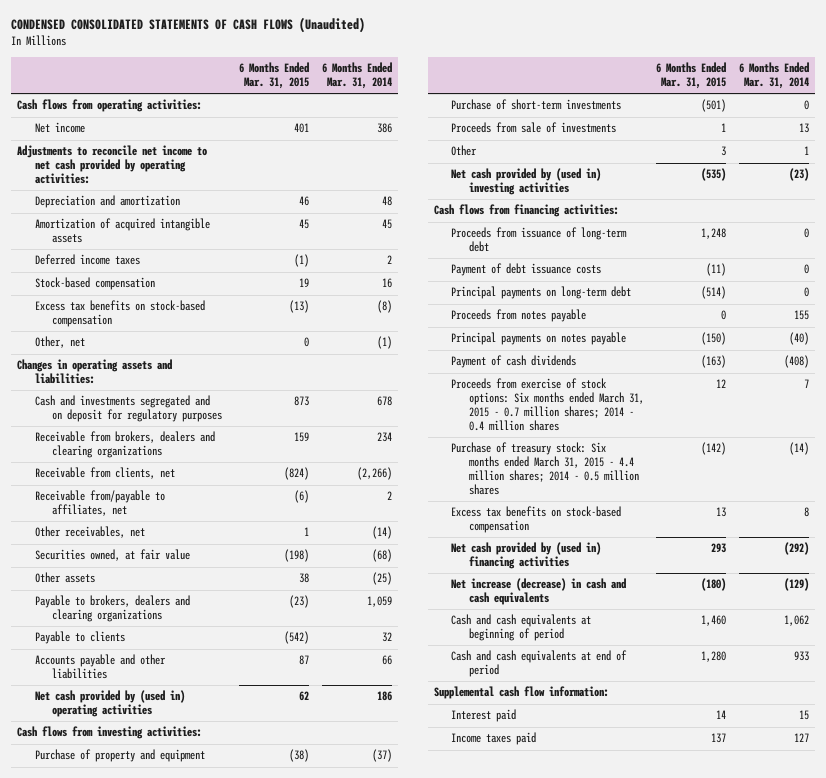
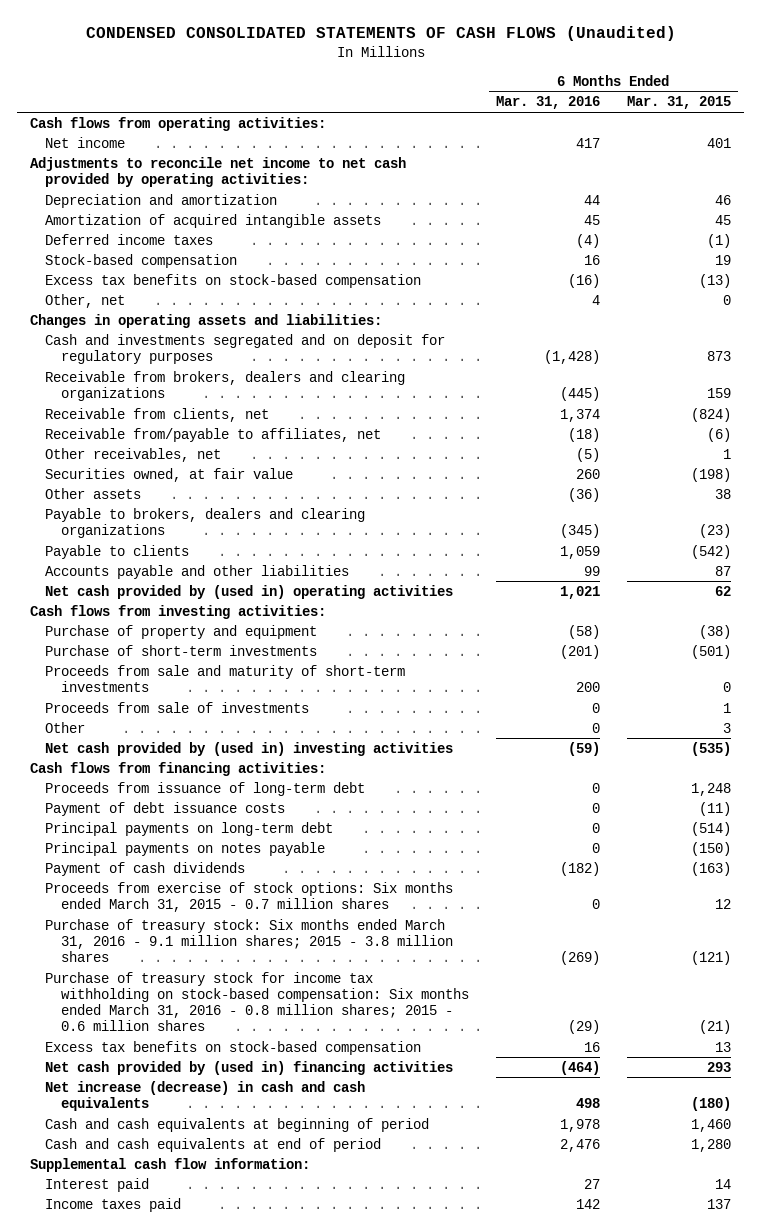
[322,62,393,90] 6 Months Ended Mar. 31, 2014 -> none
none -> [495,96,600,110] Mar. 31, 2016
none -> [45,664,406,692] Proceeds from sale and maturity of short-term investments
[451,309,587,323] Proceeds from notes payable -> none
[451,378,644,431] Proceeds from exercise of stock options: Six months ended March 31, 2015 - 0.7 million shares; 2014 - 0.4 million shares -> [45,881,454,912] Proceeds from exercise of stock options: Six months ended March 31, 2015 - 0.7 million shares
[451,442,639,495] Purchase of treasury stock: Six months ended March 31, 2015 - 4.4 million shares; 2014 - 0.5 million shares -> [45,918,453,963] Purchase of treasury stock: Six months ended March 31, 2016 - 9.1 million shares; 2015 - 3.8 million shares
[701,442,727,456] (142) -> [690,951,731,966] (121)
none -> [45,971,469,1032] Purchase of treasury stock for income tax withholding on stock-based compensation: Six months ended March 31, 2016 - 0.8 million shares; 2015 - 0.6 million shares

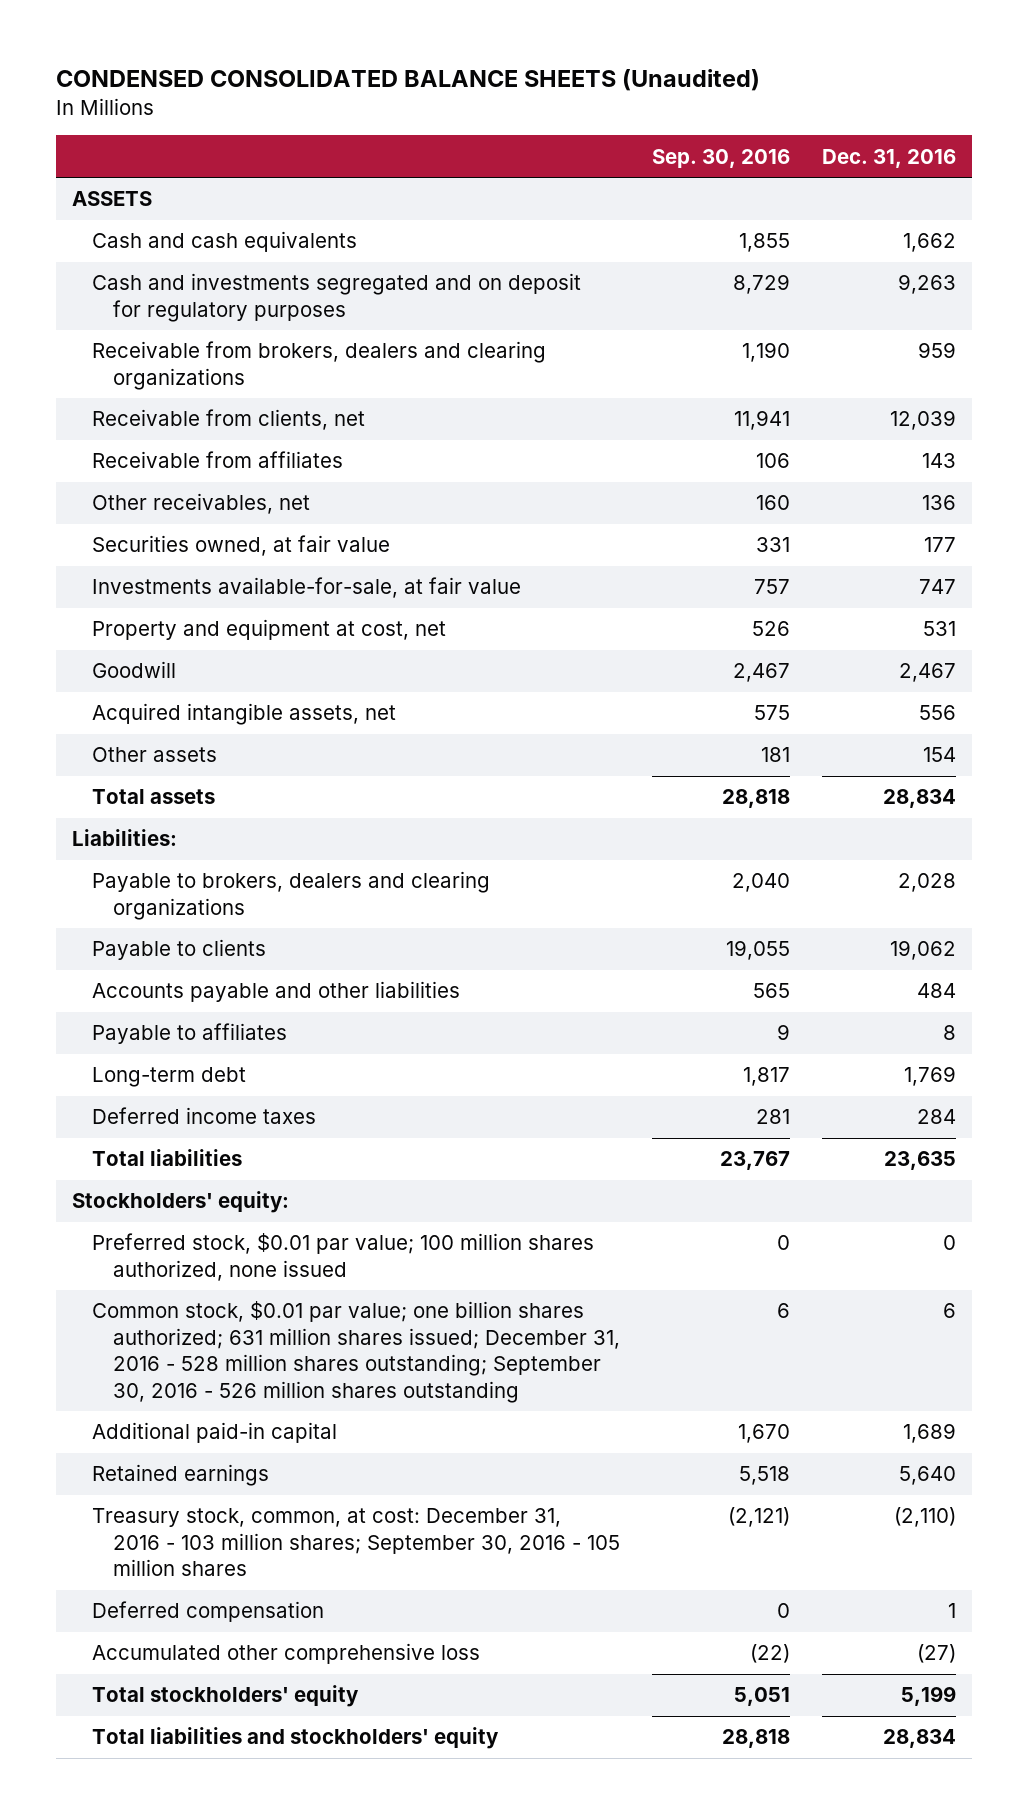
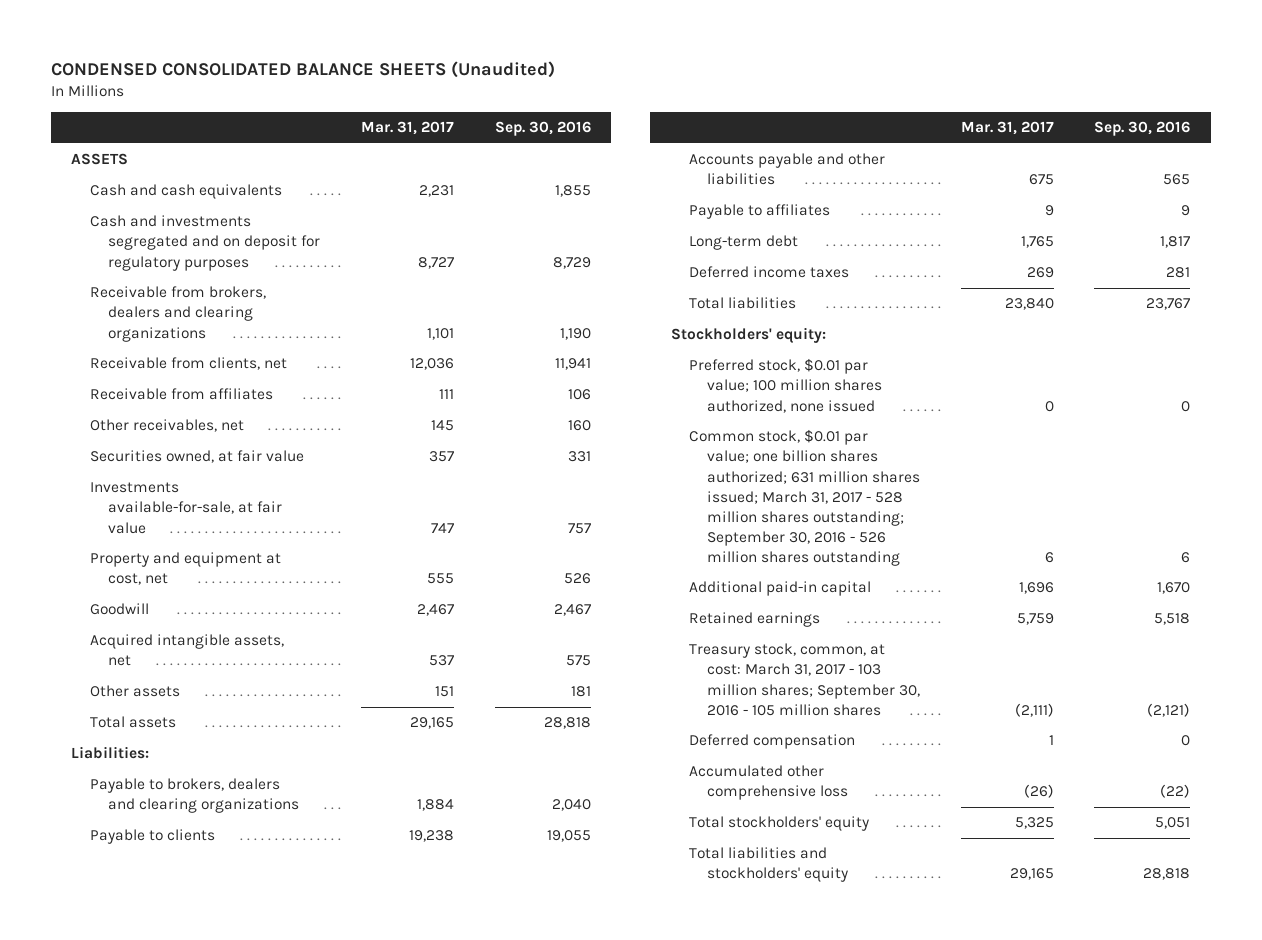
[822,148,957,168] Dec. 31, 2016 -> none
none -> [361,121,455,136] Mar. 31, 2017
[92,1301,620,1403] Common stock, $0.01 par value; one billion shares authorized; 631 million shares issued; December 31, 2016 - 528 million shares outstanding; September 30, 2016 - 526 million shares outstanding -> [688,429,921,566] Common stock, $0.01 par value; one billion shares authorized; 631 million shares issued; March 31, 2017 - 528 million shares outstanding; September 30, 2016 - 526 million shares outstanding
[92,1508,620,1577] Treasury stock, common, at cost: December 31, 2016 - 103 million shares; September 30, 2016 - 105 million shares -> [688,643,921,716] Treasury stock, common, at cost: March 31, 2017 - 103 million shares; September 30, 2016 - 105 million shares

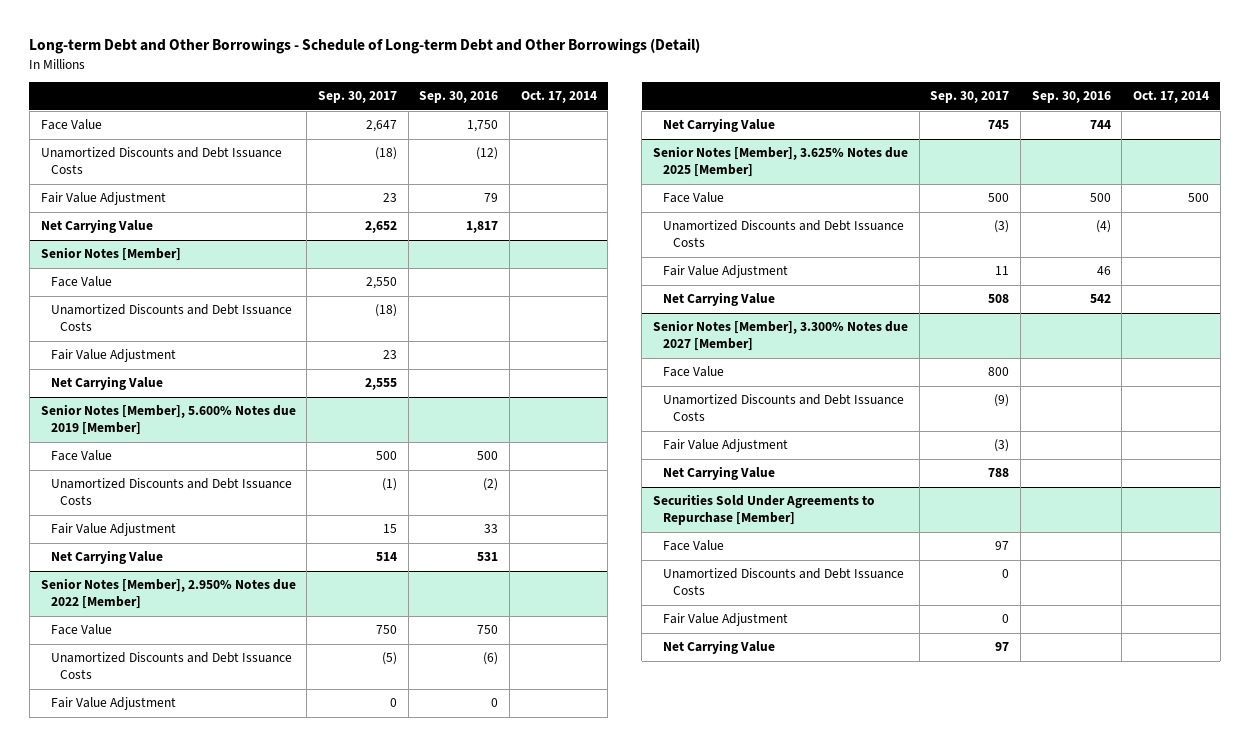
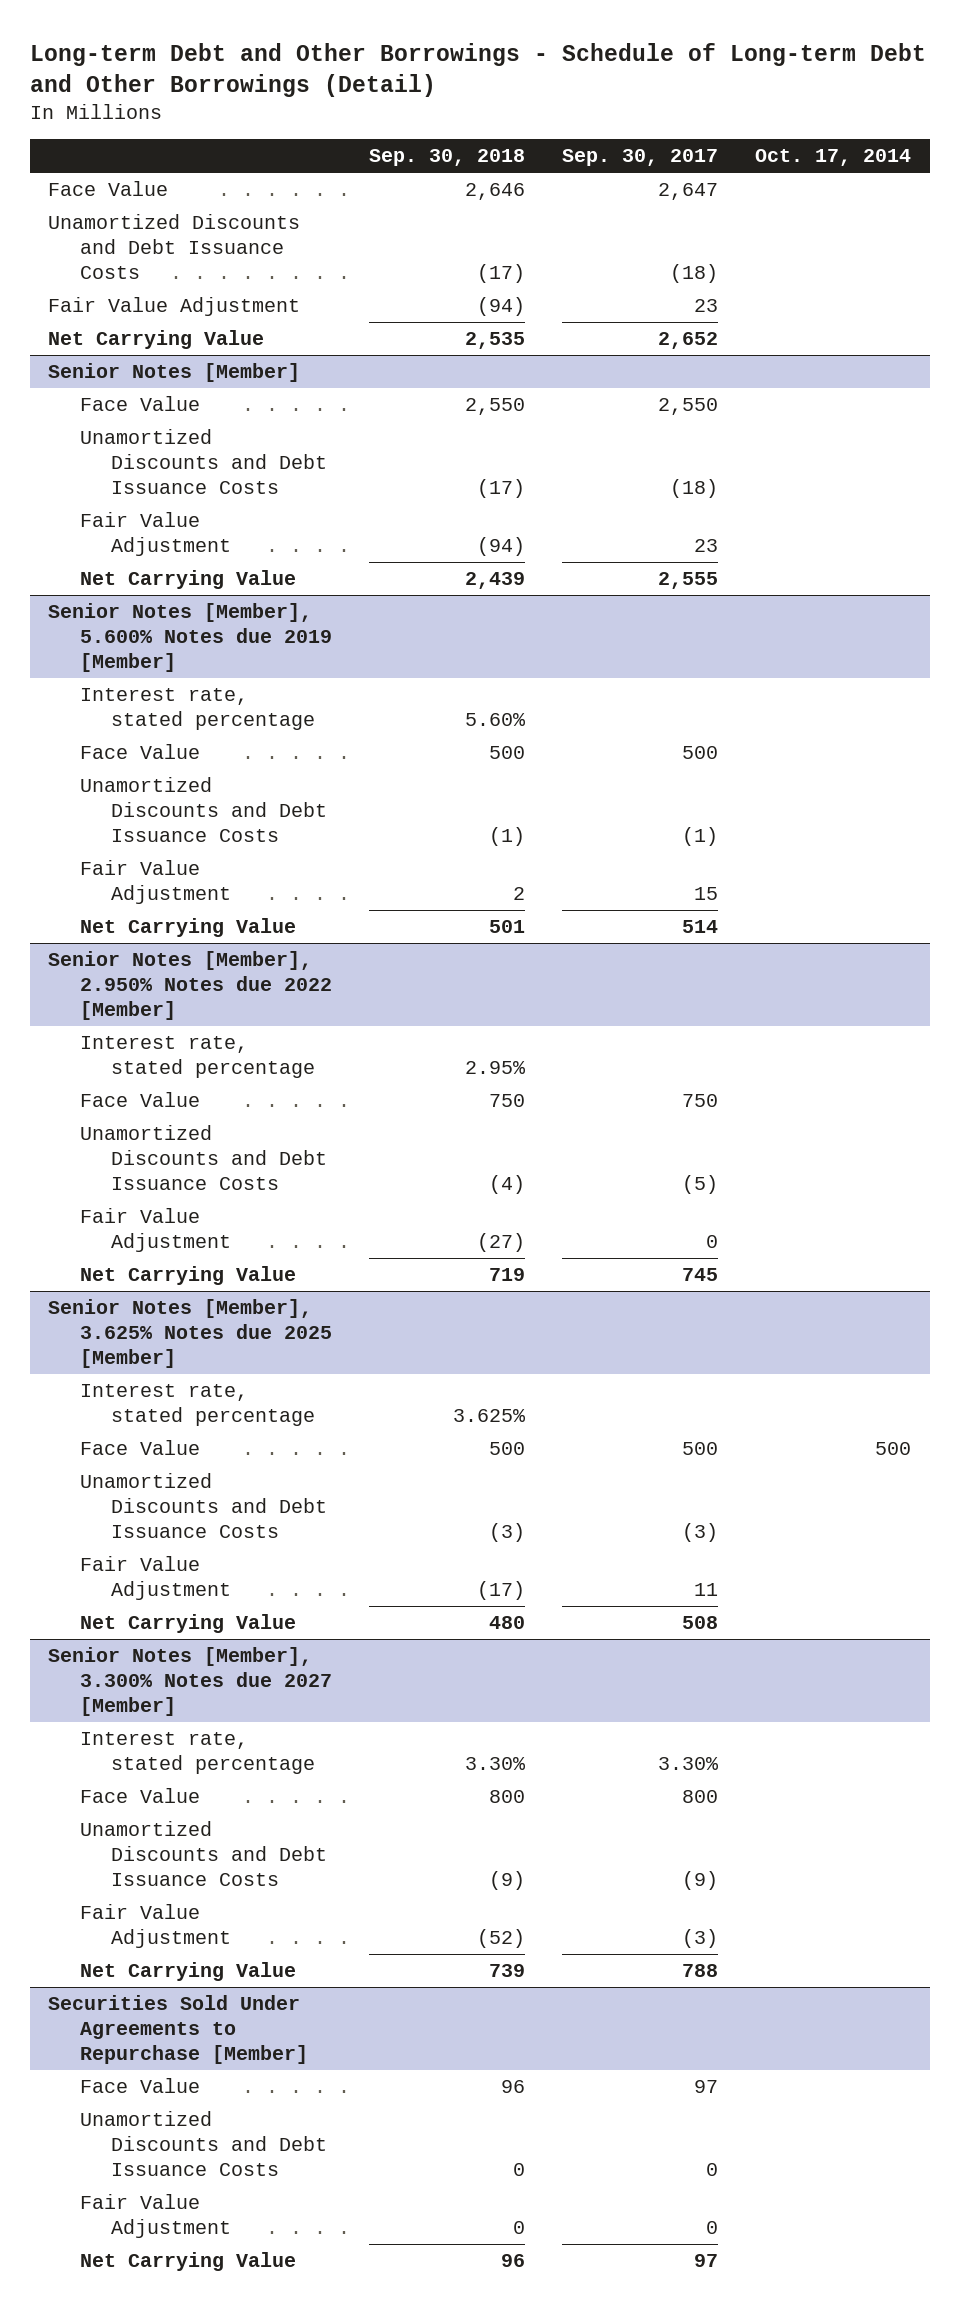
[419,91,499,104] Sep. 30, 2016 -> none
none -> [368,149,525,167] Sep. 30, 2018
none -> [79,688,316,730] Interest rate, stated percentage
none -> [79,1036,316,1078] Interest rate, stated percentage
none -> [79,1384,316,1426] Interest rate, stated percentage
none -> [79,1732,316,1774] Interest rate, stated percentage

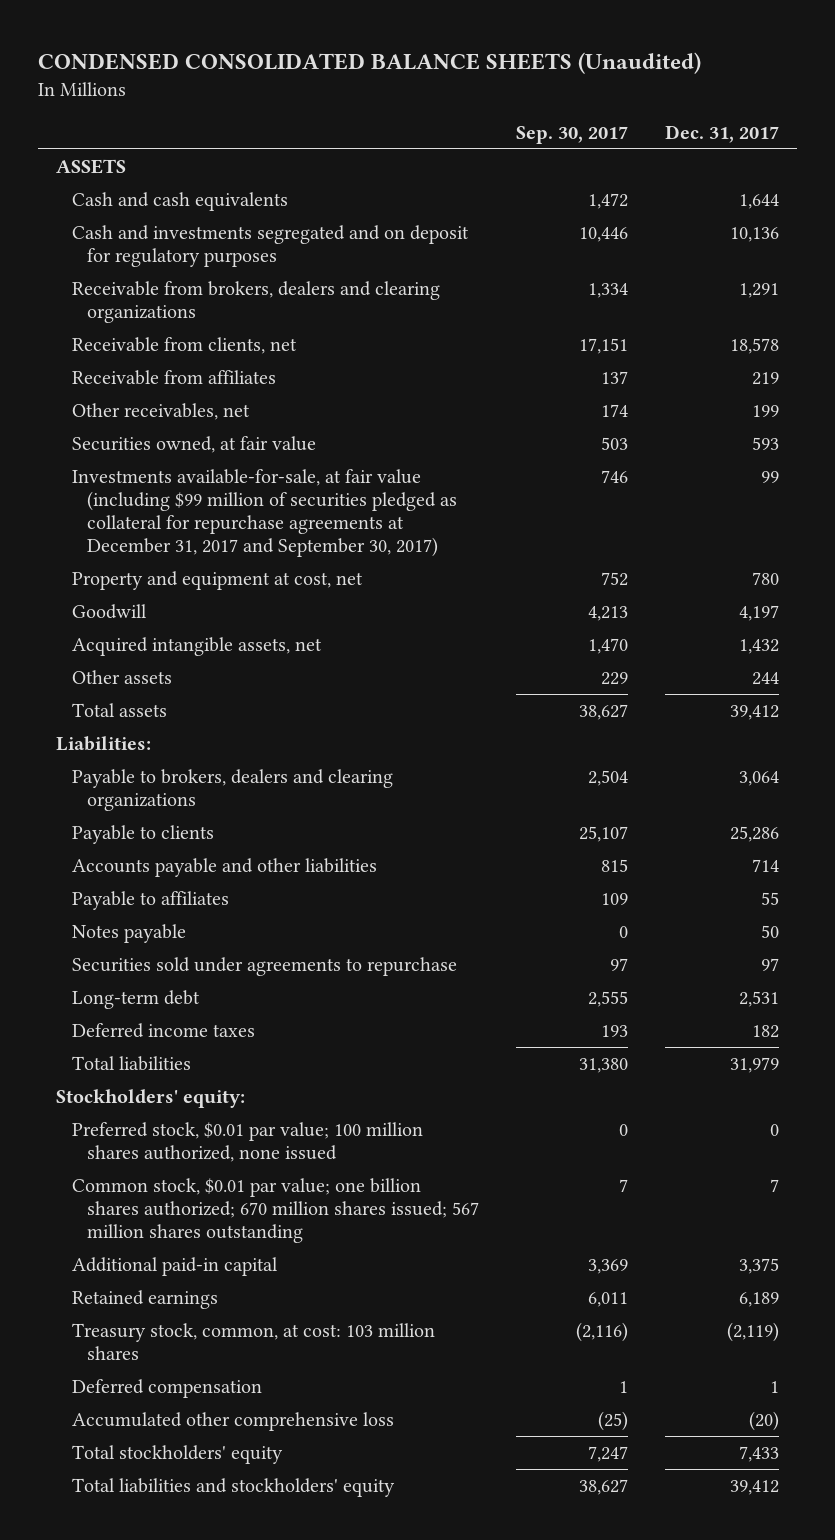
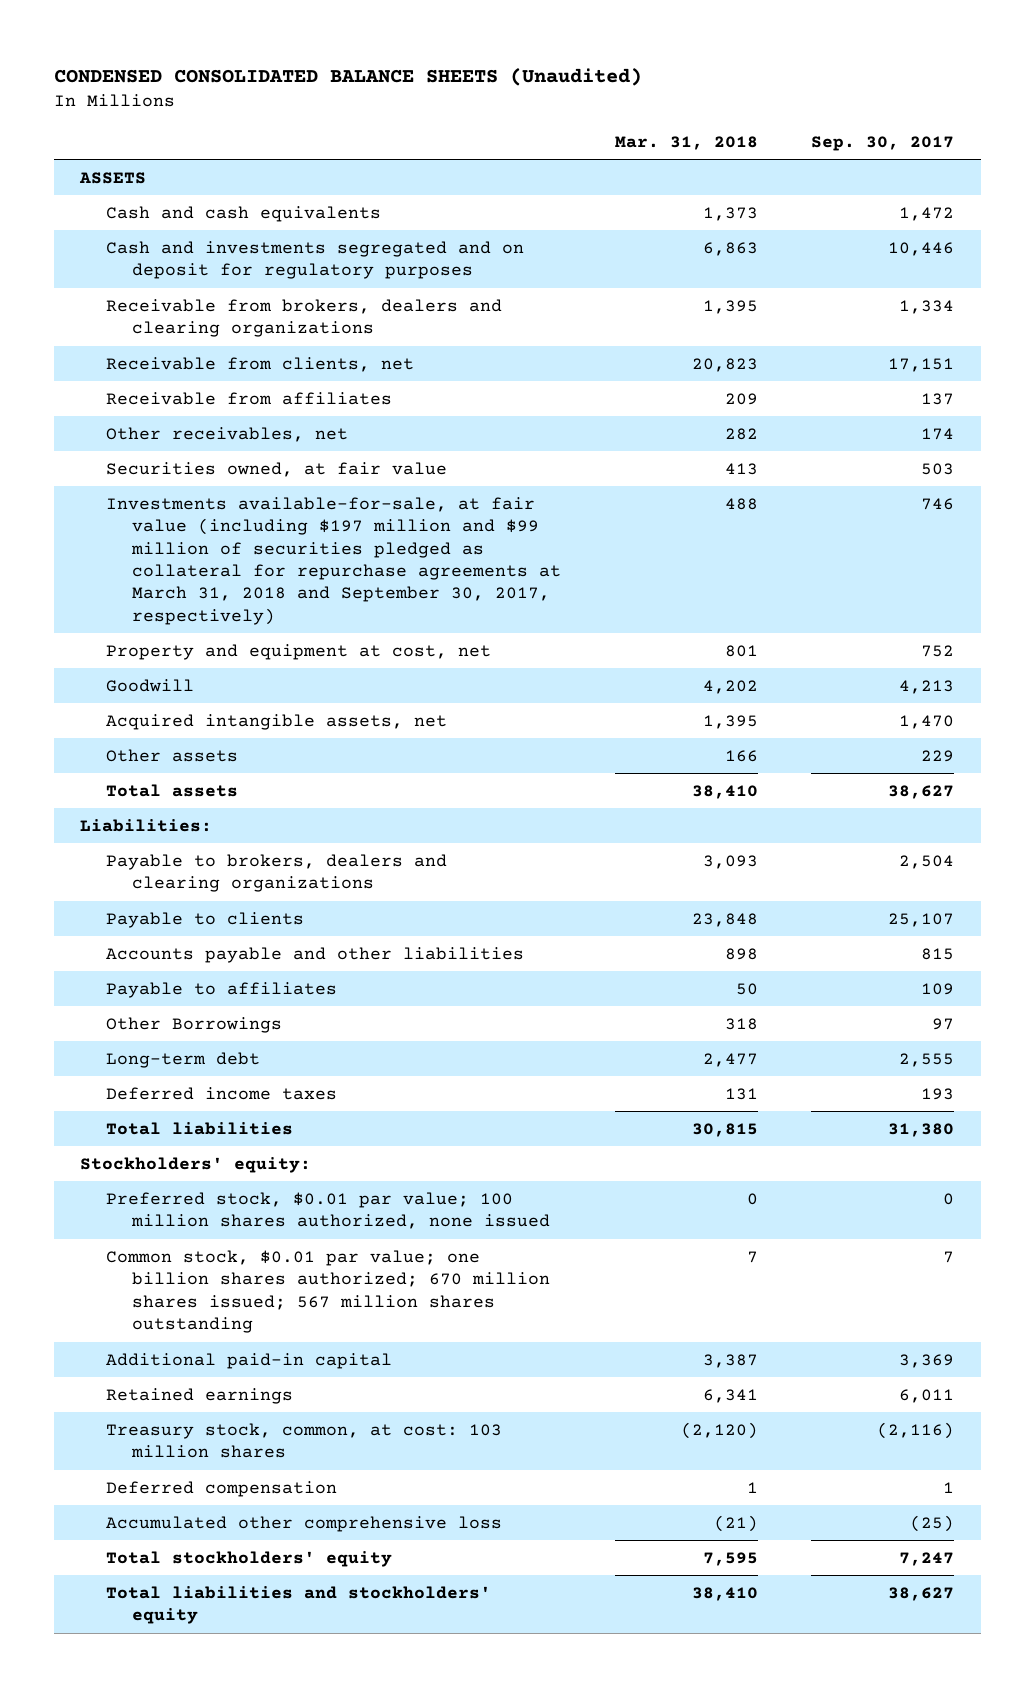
[664,124,779,143] Dec. 31, 2017 -> none
none -> [614,135,758,150] Mar. 31, 2018
[71,469,457,557] Investments available-for-sale, at fair value (including $99 million of securities pledged as collateral for repurchase agreements at December 31, 2017 and September 30, 2017) -> [106,496,562,625] Investments available-for-sale, at fair value (including $197 million and $99 million of securities pledged as collateral for repurchase agreements at March 31, 2018 and September 30, 2017, respectively)
[71,924,186,944] Notes payable -> none
[71,957,457,977] Securities sold under agreements to repurchase -> none
none -> [106,1016,283,1033] Other Borrowings

